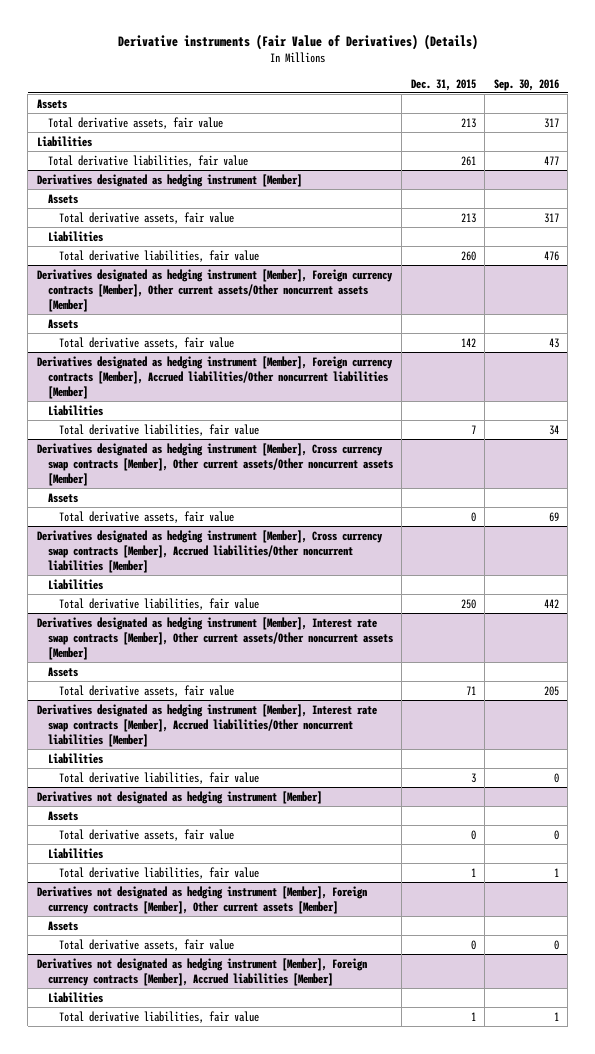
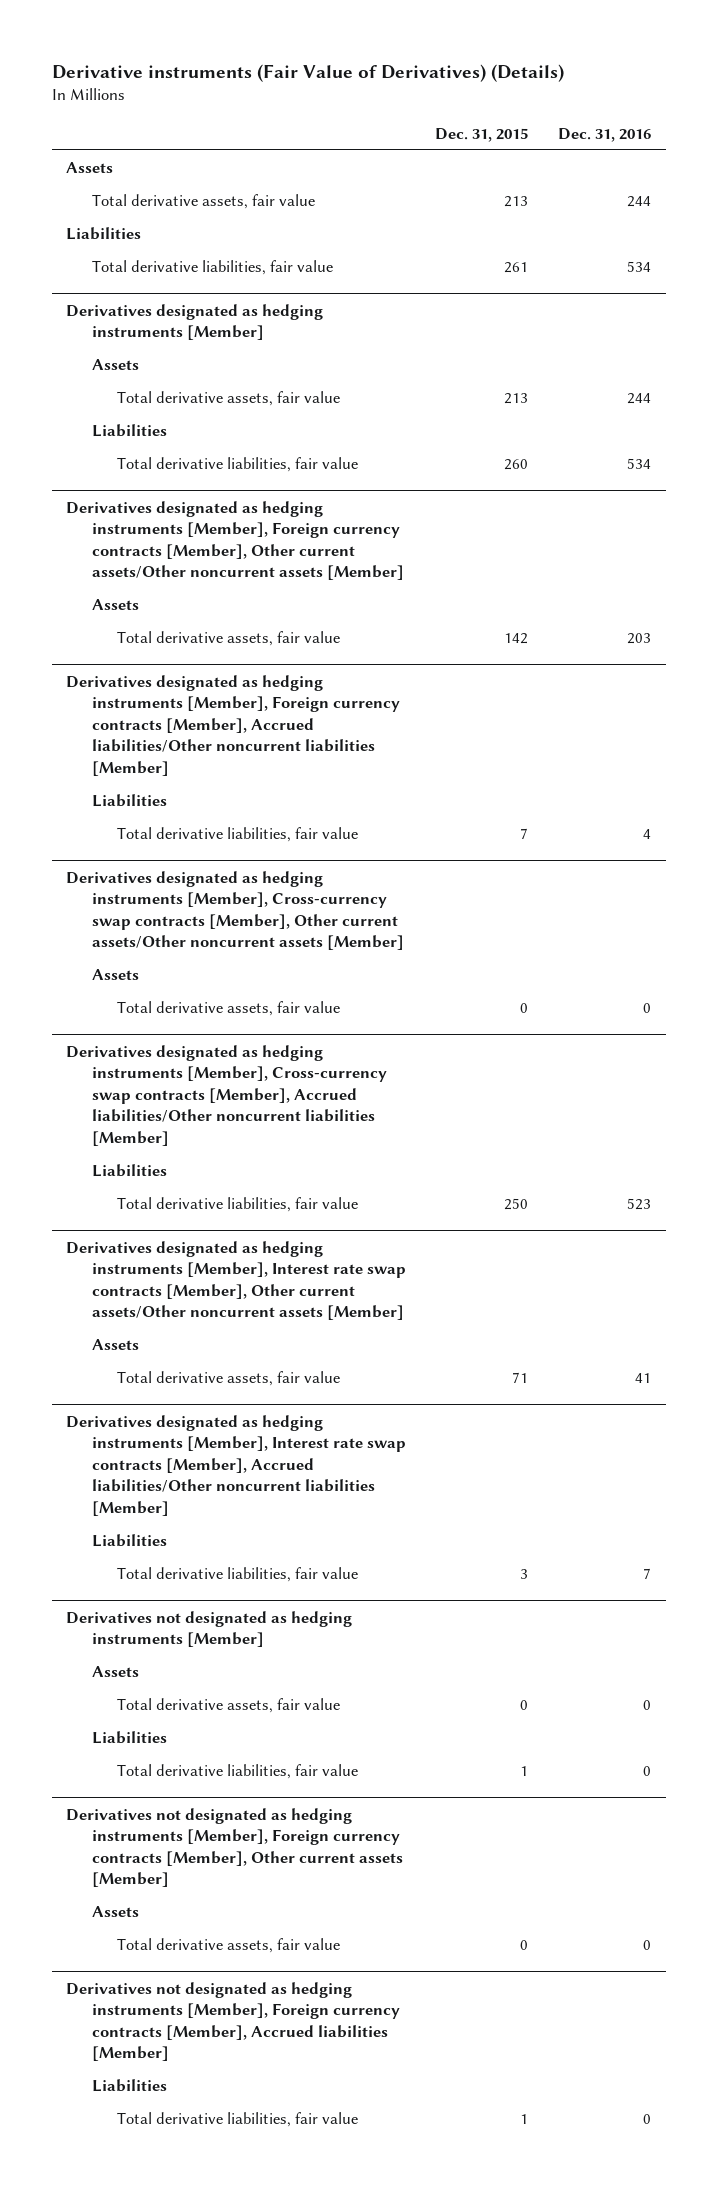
[493,78,559,91] Sep. 30, 2016 -> none
none -> [558,127,652,142] Dec. 31, 2016
[36,173,302,187] Derivatives designated as hedging instrument [Member] -> [66,303,324,341] Derivatives designated as hedging instruments [Member]
[36,268,393,312] Derivatives designated as hedging instrument [Member], Foreign currency contracts [Member], Other current assets/Other noncurrent assets [Member] -> [66,500,404,581] Derivatives designated as hedging instruments [Member], Foreign currency contracts [Member], Other current assets/Other noncurrent assets [Member]
[36,355,393,399] Derivatives designated as hedging instrument [Member], Foreign currency contracts [Member], Accrued liabilities/Other noncurrent liabilities [Member] -> [66,674,400,777] Derivatives designated as hedging instruments [Member], Foreign currency contracts [Member], Accrued liabilities/Other noncurrent liabilities [Member]
[36,442,393,486] Derivatives designated as hedging instrument [Member], Cross currency swap contracts [Member], Other current assets/Other noncurrent assets [Member] -> [66,870,404,951] Derivatives designated as hedging instruments [Member], Cross-currency swap contracts [Member], Other current assets/Other noncurrent assets [Member]
[36,529,383,573] Derivatives designated as hedging instrument [Member], Cross currency swap contracts [Member], Accrued liabilities/Other noncurrent liabilities [Member] -> [66,1044,387,1147] Derivatives designated as hedging instruments [Member], Cross-currency swap contracts [Member], Accrued liabilities/Other noncurrent liabilities [Member]
[36,616,393,660] Derivatives designated as hedging instrument [Member], Interest rate swap contracts [Member], Other current assets/Other noncurrent assets [Member] -> [66,1240,406,1321] Derivatives designated as hedging instruments [Member], Interest rate swap contracts [Member], Other current assets/Other noncurrent assets [Member]
[36,703,377,747] Derivatives designated as hedging instrument [Member], Interest rate swap contracts [Member], Accrued liabilities/Other noncurrent liabilities [Member] -> [66,1414,406,1517] Derivatives designated as hedging instruments [Member], Interest rate swap contracts [Member], Accrued liabilities/Other noncurrent liabilities [Member]
[36,790,322,804] Derivatives not designated as hedging instrument [Member] -> [66,1610,353,1648] Derivatives not designated as hedging instruments [Member]
[36,885,367,914] Derivatives not designated as hedging instrument [Member], Foreign currency contracts [Member], Other current assets [Member] -> [66,1807,403,1888] Derivatives not designated as hedging instruments [Member], Foreign currency contracts [Member], Other current assets [Member]
[36,957,367,986] Derivatives not designated as hedging instrument [Member], Foreign currency contracts [Member], Accrued liabilities [Member] -> [66,1981,400,2062] Derivatives not designated as hedging instruments [Member], Foreign currency contracts [Member], Accrued liabilities [Member]

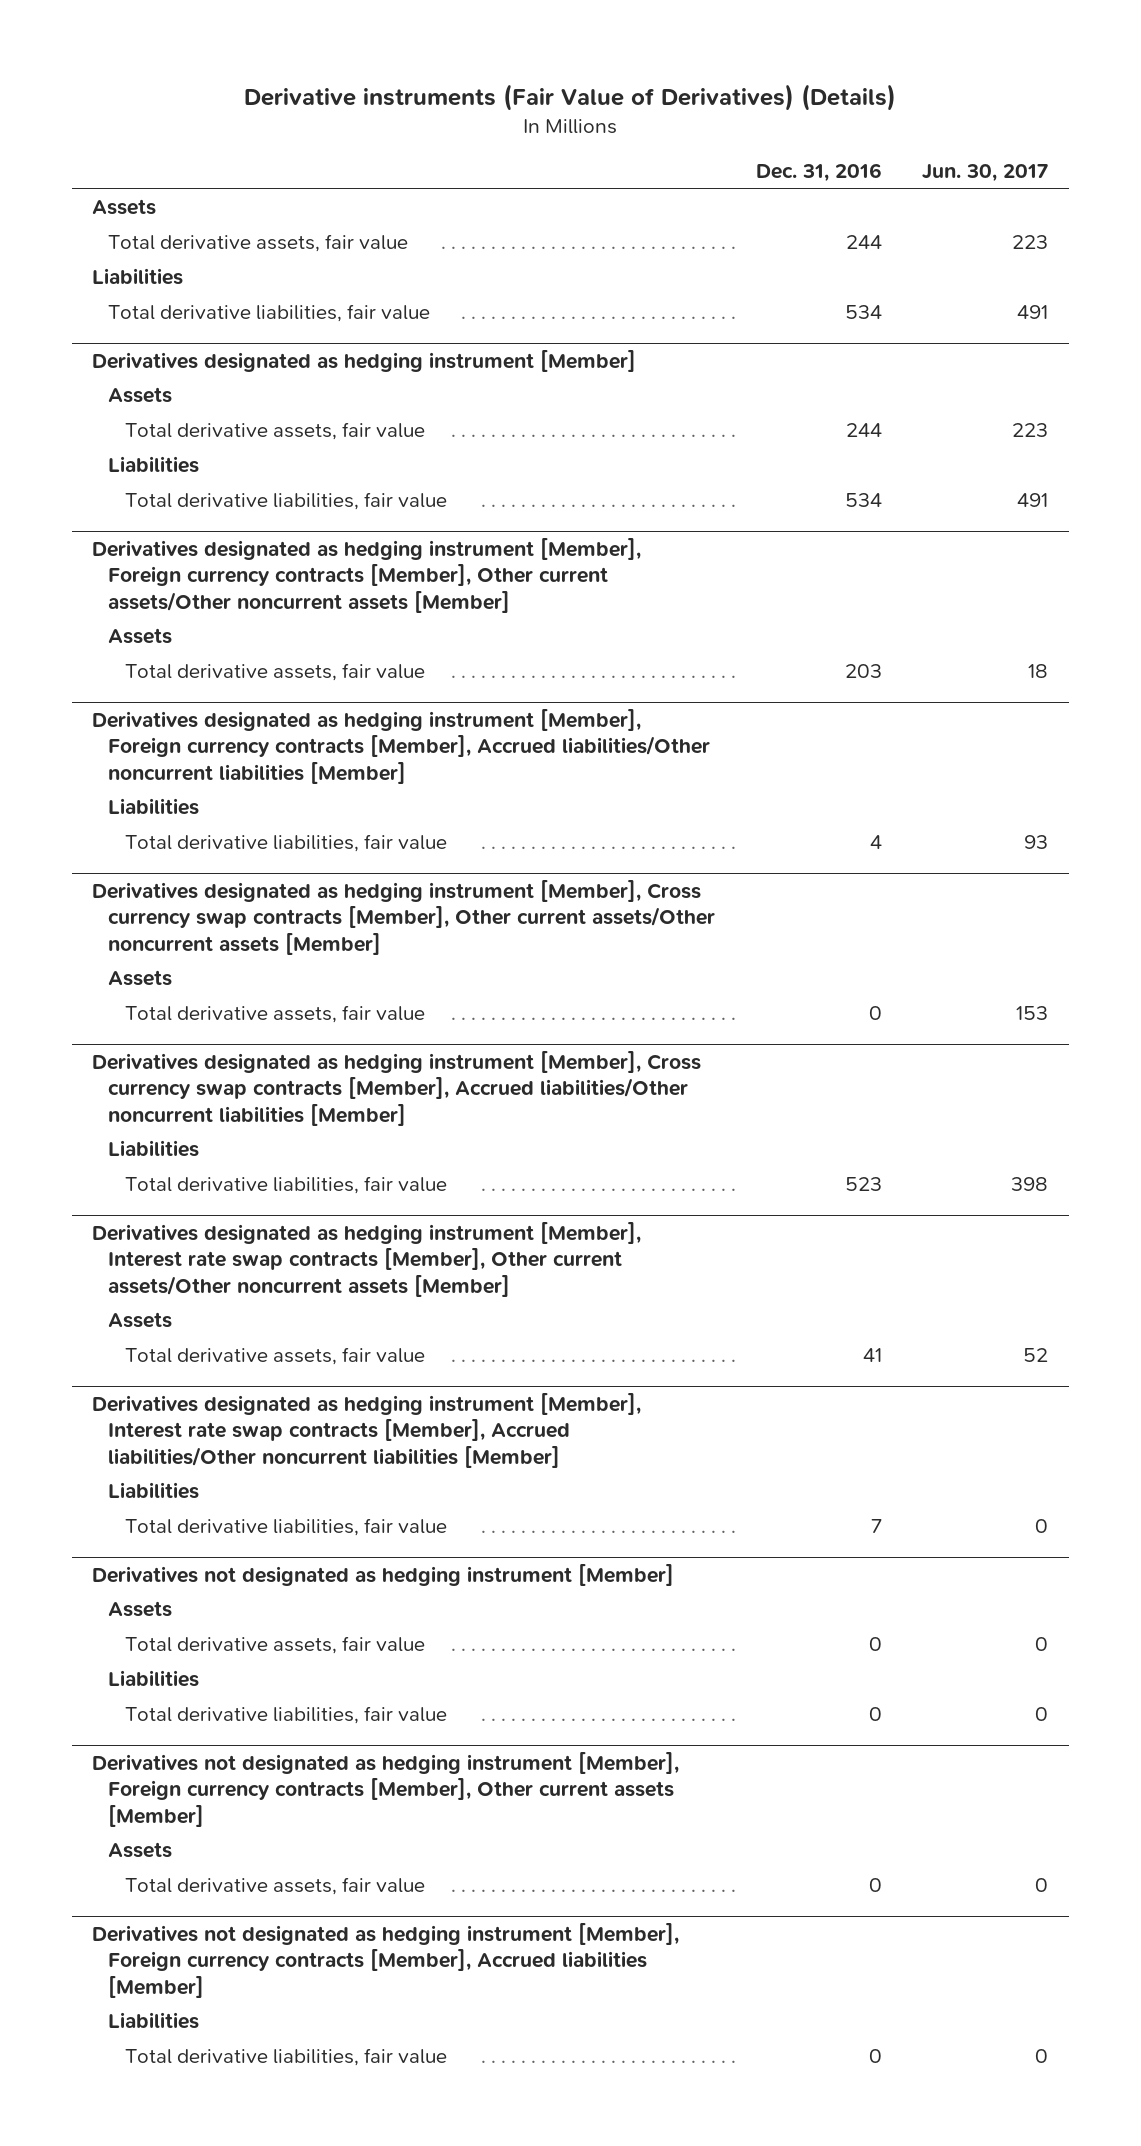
[435,127,529,142] Dec. 31, 2015 -> none
none -> [922,164,1049,183] Jun. 30, 2017
[66,303,324,341] Derivatives designated as hedging instruments [Member] -> [92,349,637,372] Derivatives designated as hedging instrument [Member]
[66,500,404,581] Derivatives designated as hedging instruments [Member], Foreign currency contracts [Member], Other current assets/Other noncurrent assets [Member] -> [92,537,642,613] Derivatives designated as hedging instrument [Member], Foreign currency contracts [Member], Other current assets/Other noncurrent assets [Member]
[66,674,400,777] Derivatives designated as hedging instruments [Member], Foreign currency contracts [Member], Accrued liabilities/Other noncurrent liabilities [Member] -> [92,708,711,784] Derivatives designated as hedging instrument [Member], Foreign currency contracts [Member], Accrued liabilities/Other noncurrent liabilities [Member]
[66,870,404,951] Derivatives designated as hedging instruments [Member], Cross-currency swap contracts [Member], Other current assets/Other noncurrent assets [Member] -> [92,879,716,955] Derivatives designated as hedging instrument [Member], Cross currency swap contracts [Member], Other current assets/Other noncurrent assets [Member]
[66,1044,387,1147] Derivatives designated as hedging instruments [Member], Cross-currency swap contracts [Member], Accrued liabilities/Other noncurrent liabilities [Member] -> [92,1050,702,1126] Derivatives designated as hedging instrument [Member], Cross currency swap contracts [Member], Accrued liabilities/Other noncurrent liabilities [Member]
[66,1240,406,1321] Derivatives designated as hedging instruments [Member], Interest rate swap contracts [Member], Other current assets/Other noncurrent assets [Member] -> [92,1221,642,1297] Derivatives designated as hedging instrument [Member], Interest rate swap contracts [Member], Other current assets/Other noncurrent assets [Member]
[66,1414,406,1517] Derivatives designated as hedging instruments [Member], Interest rate swap contracts [Member], Accrued liabilities/Other noncurrent liabilities [Member] -> [92,1392,642,1468] Derivatives designated as hedging instrument [Member], Interest rate swap contracts [Member], Accrued liabilities/Other noncurrent liabilities [Member]
[66,1610,353,1648] Derivatives not designated as hedging instruments [Member] -> [92,1563,675,1586] Derivatives not designated as hedging instrument [Member]
[66,1807,403,1888] Derivatives not designated as hedging instruments [Member], Foreign currency contracts [Member], Other current assets [Member] -> [92,1751,680,1827] Derivatives not designated as hedging instrument [Member], Foreign currency contracts [Member], Other current assets [Member]
[66,1981,400,2062] Derivatives not designated as hedging instruments [Member], Foreign currency contracts [Member], Accrued liabilities [Member] -> [92,1922,680,1998] Derivatives not designated as hedging instrument [Member], Foreign currency contracts [Member], Accrued liabilities [Member]

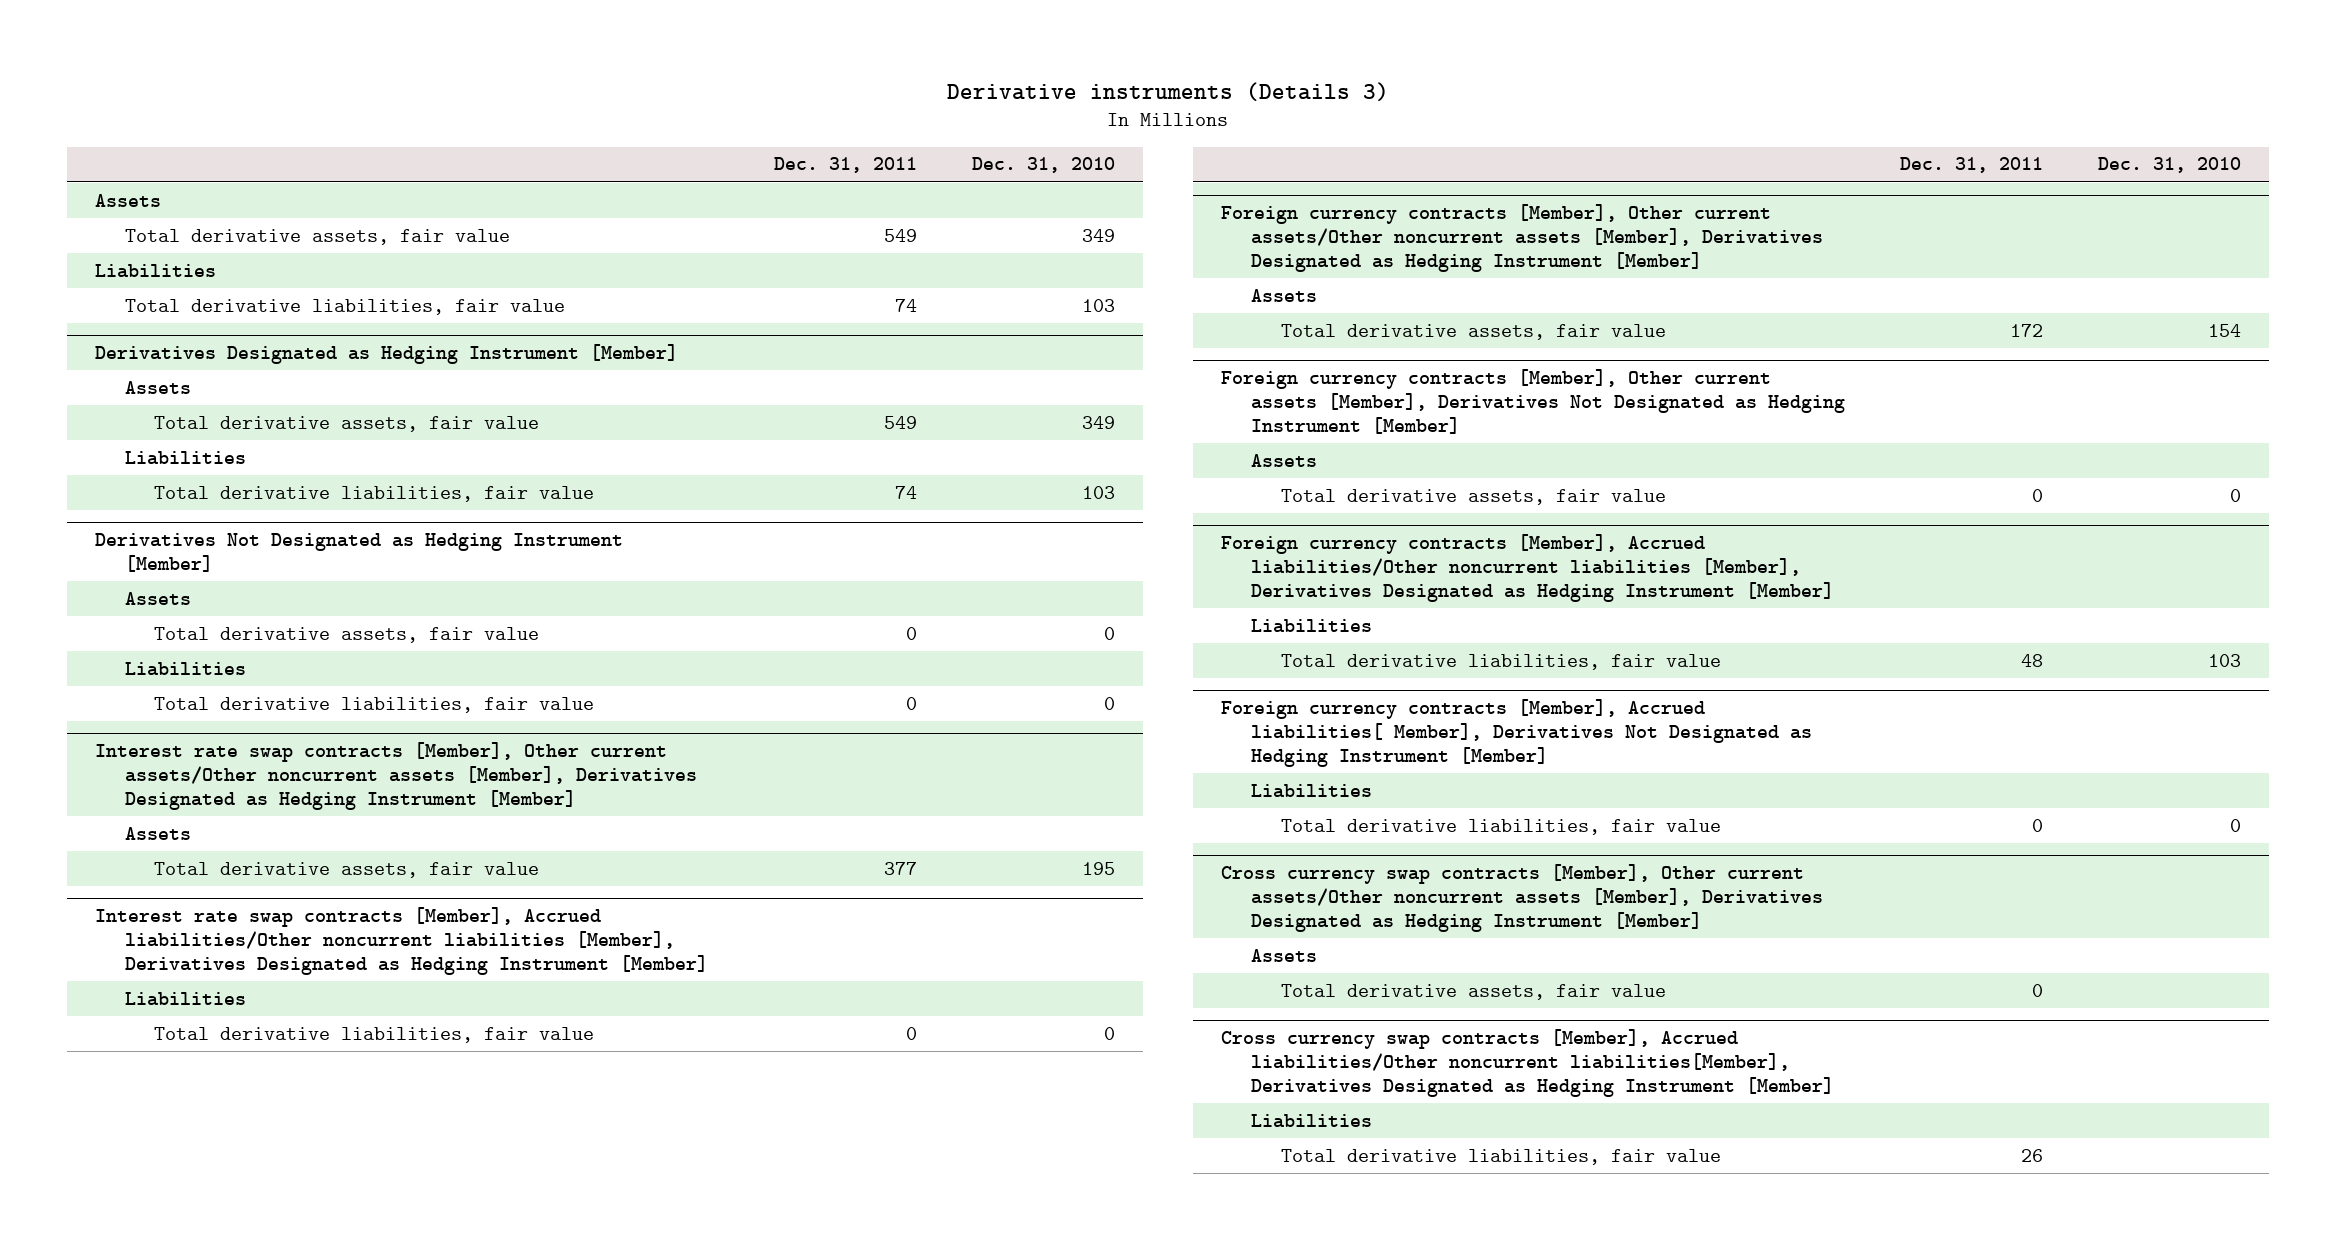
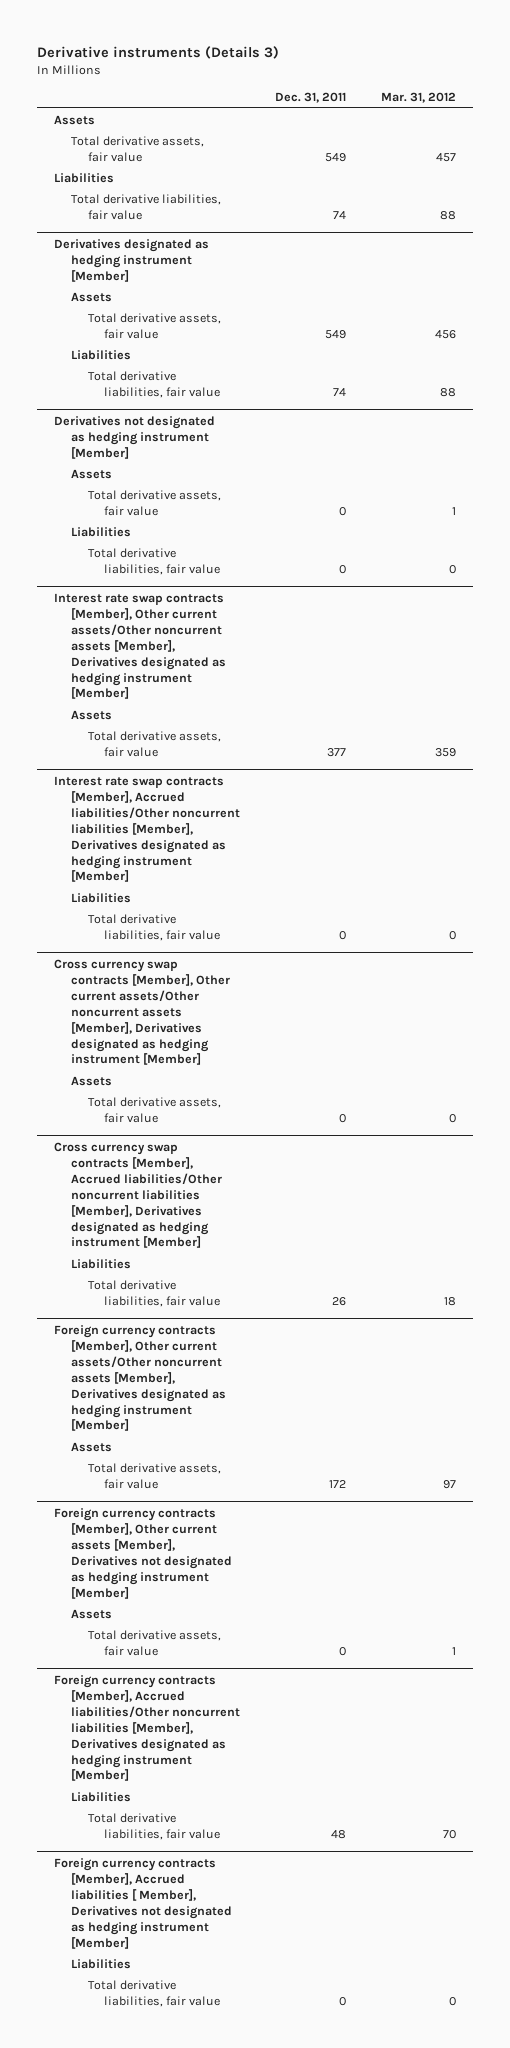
[971,157,1115,174] Dec. 31, 2010 -> none
none -> [380,92,456,104] Mar. 31, 2012
[94,343,678,364] Derivatives Designated as Hedging Instrument [Member] -> [54,238,210,282] Derivatives designated as hedging instrument [Member]
[94,532,623,572] Derivatives Not Designated as Hedging Instrument [Member] -> [54,415,216,459] Derivatives not designated as hedging instrument [Member]
[94,741,697,811] Interest rate swap contracts [Member], Other current assets/Other noncurrent assets [Member], Derivatives Designated as Hedging Instrument [Member] -> [54,592,226,700] Interest rate swap contracts [Member], Other current assets/Other noncurrent assets [Member], Derivatives designated as hedging instrument [Member]
[94,906,708,976] Interest rate swap contracts [Member], Accrued liabilities/Other noncurrent liabilities [Member], Derivatives Designated as Hedging Instrument [Member] -> [54,775,240,883] Interest rate swap contracts [Member], Accrued liabilities/Other noncurrent liabilities [Member], Derivatives designated as hedging instrument [Member]
[1221,203,1823,273] Foreign currency contracts [Member], Other current assets/Other noncurrent assets [Member], Derivatives Designated as Hedging Instrument [Member] -> [54,958,230,1066] Cross currency swap contracts [Member], Other current assets/Other noncurrent assets [Member], Derivatives designated as hedging instrument [Member]
none -> [87,1096,221,1123] Total derivative assets, fair value
none -> [54,1141,222,1249] Cross currency swap contracts [Member], Accrued liabilities/Other noncurrent liabilities [Member], Derivatives designated as hedging instrument [Member]
none -> [70,1258,131,1269] Liabilities
none -> [87,1279,221,1307] Total derivative liabilities, fair value
none -> [54,1324,226,1432] Foreign currency contracts [Member], Other current assets/Other noncurrent assets [Member], Derivatives designated as hedging instrument [Member]
none -> [70,1441,112,1452] Assets
[1221,368,1845,435] Foreign currency contracts [Member], Other current assets [Member], Derivatives Not Designated as Hedging Instrument [Member] -> [54,1507,232,1599] Foreign currency contracts [Member], Other current assets [Member], Derivatives not designated as hedging instrument [Member]
[1221,533,1834,603] Foreign currency contracts [Member], Accrued liabilities/Other noncurrent liabilities [Member], Derivatives Designated as Hedging Instrument [Member] -> [54,1674,240,1782] Foreign currency contracts [Member], Accrued liabilities/Other noncurrent liabilities [Member], Derivatives designated as hedging instrument [Member]
[1221,698,1812,768] Foreign currency contracts [Member], Accrued liabilities[ Member], Derivatives Not Designated as Hedging Instrument [Member] -> [54,1857,232,1949] Foreign currency contracts [Member], Accrued liabilities [ Member], Derivatives not designated as hedging instrument [Member]
[1221,863,1823,933] Cross currency swap contracts [Member], Other current assets/Other noncurrent assets [Member], Derivatives Designated as Hedging Instrument [Member] -> none
[1250,948,1317,962] Assets -> none
[1280,983,1666,1000] Total derivative assets, fair value -> none
[1221,1028,1834,1098] Cross currency swap contracts [Member], Accrued liabilities/Other noncurrent liabilities[Member], Derivatives Designated as Hedging Instrument [Member] -> none
[1250,1113,1372,1128] Liabilities -> none
[1280,1148,1721,1165] Total derivative liabilities, fair value -> none

